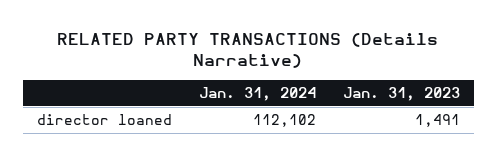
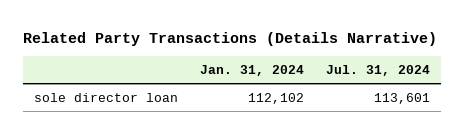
[57,32,439,69] RELATED PARTY TRANSACTIONS (Details Narrative) -> [22,32,437,47] Related Party Transactions (Details Narrative)
[343,87,461,102] Jan. 31, 2023 -> none
none -> [325,65,430,77] Jul. 31, 2024
[36,114,172,126] director loaned -> [33,92,178,102] sole director loan

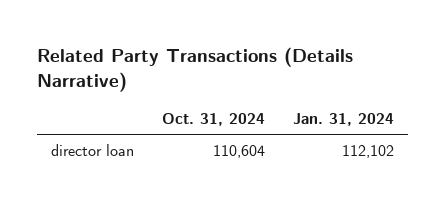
[325,65,430,77] Jul. 31, 2024 -> none
none -> [162,113,266,127] Oct. 31, 2024
[33,92,178,102] sole director loan -> [51,143,135,156] director loan

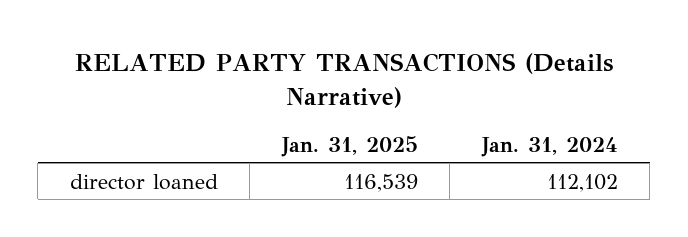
[37,47,354,93] Related Party Transactions (Details Narrative) -> [74,53,614,108] RELATED PARTY TRANSACTIONS (Details Narrative)
[162,113,266,127] Oct. 31, 2024 -> none
none -> [280,135,418,157] Jan. 31, 2025
[51,143,135,156] director loan -> [69,173,218,190] director loaned

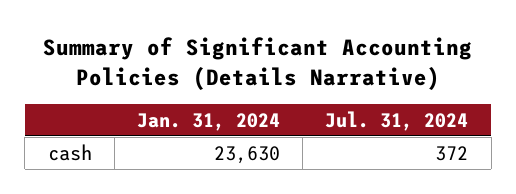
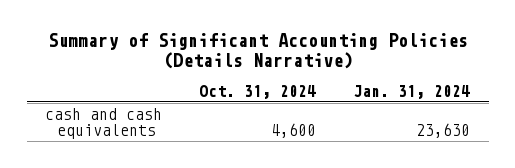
[325,110,469,131] Jul. 31, 2024 -> none
none -> [199,84,317,99] Oct. 31, 2024
[47,143,92,161] cash -> [45,107,163,140] cash and cash equivalents

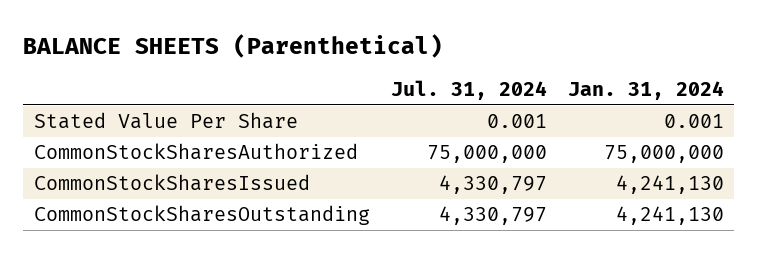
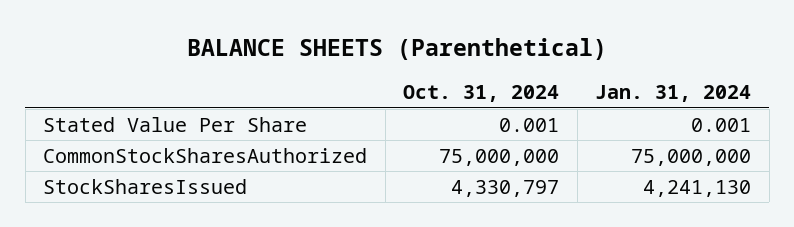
[390,79,547,100] Jul. 31, 2024 -> none
none -> [403,85,560,103] Oct. 31, 2024
[33,205,370,226] CommonStockSharesOutstanding -> none
[33,174,310,192] CommonStockSharesIssued -> [43,178,248,194] StockSharesIssued

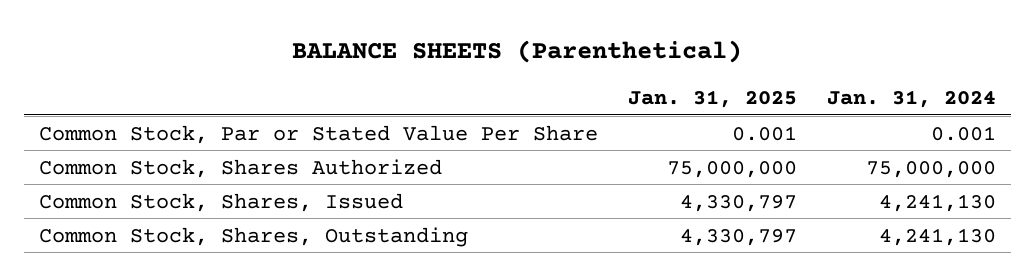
[403,85,560,103] Oct. 31, 2024 -> none
none -> [627,89,797,108] Jan. 31, 2025
[43,116,308,132] Stated Value Per Share -> [38,124,598,144] Common Stock, Par or Stated Value Per Share
[43,147,368,163] CommonStockSharesAuthorized -> [38,158,442,178] Common Stock, Shares Authorized
[43,178,248,194] StockSharesIssued -> [38,192,403,212] Common Stock, Shares, Issued
none -> [38,226,468,247] Common Stock, Shares, Outstanding

